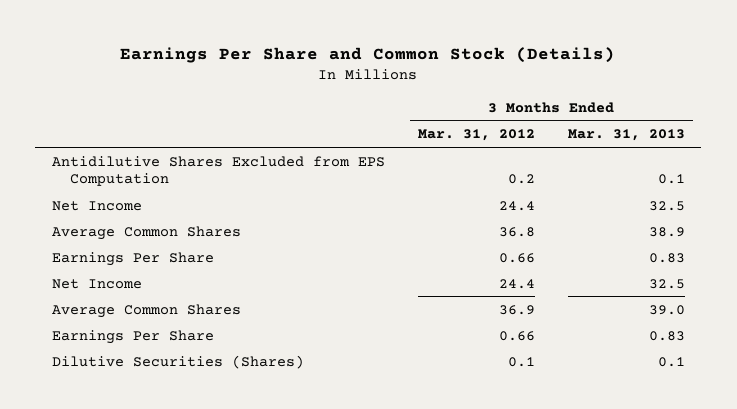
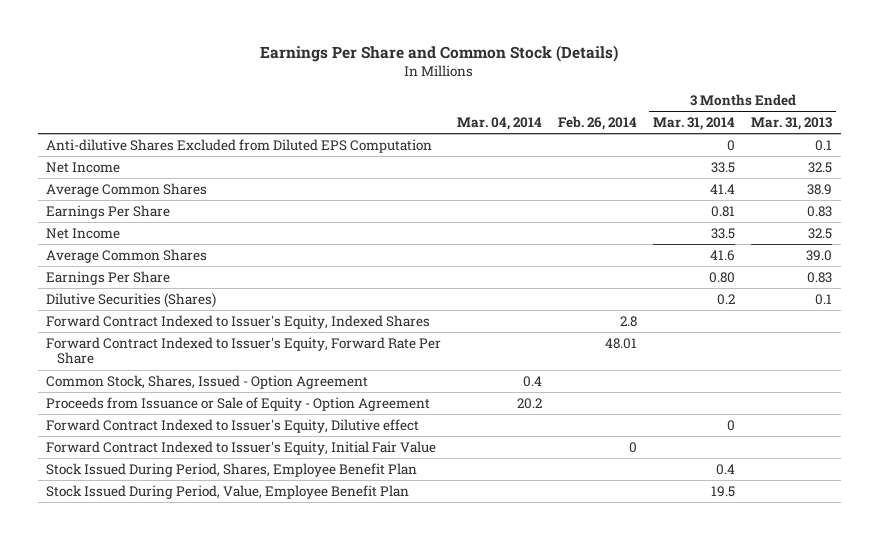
[417,129,535,142] Mar. 31, 2012 -> none
none -> [456,116,542,130] Mar. 04, 2014
none -> [558,115,638,130] Feb. 26, 2014
none -> [653,116,736,130] Mar. 31, 2014
[51,155,385,187] Antidilutive Shares Excluded from EPS Computation -> [45,138,432,153] Anti-dilutive Shares Excluded from Diluted EPS Computation
none -> [45,314,430,329] Forward Contract Indexed to Issuer's Equity, Indexed Shares
none -> [45,336,441,365] Forward Contract Indexed to Issuer's Equity, Forward Rate Per Share
none -> [45,374,368,389] Common Stock, Shares, Issued - Option Agreement
none -> [45,396,430,411] Proceeds from Issuance or Sale of Equity - Option Agreement
none -> [45,418,419,433] Forward Contract Indexed to Issuer's Equity, Dilutive effect
none -> [45,440,436,455] Forward Contract Indexed to Issuer's Equity, Initial Fair Value
none -> [45,462,417,477] Stock Issued During Period, Shares, Employee Benefit Plan
none -> [45,484,409,499] Stock Issued During Period, Value, Employee Benefit Plan

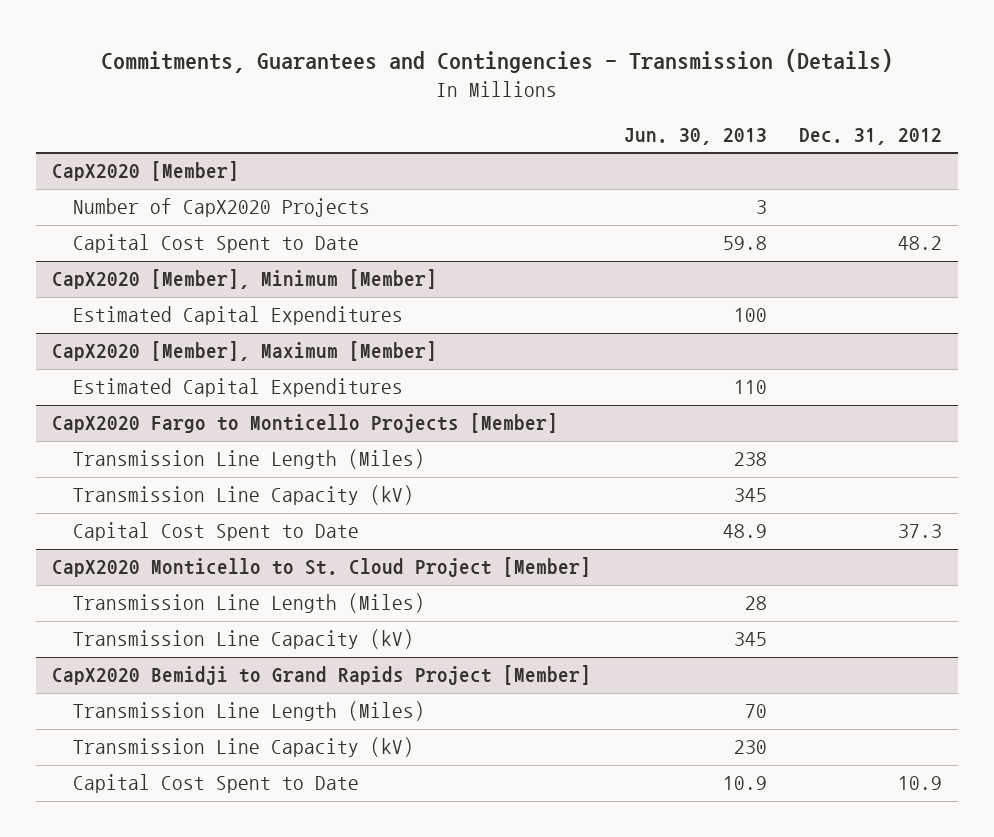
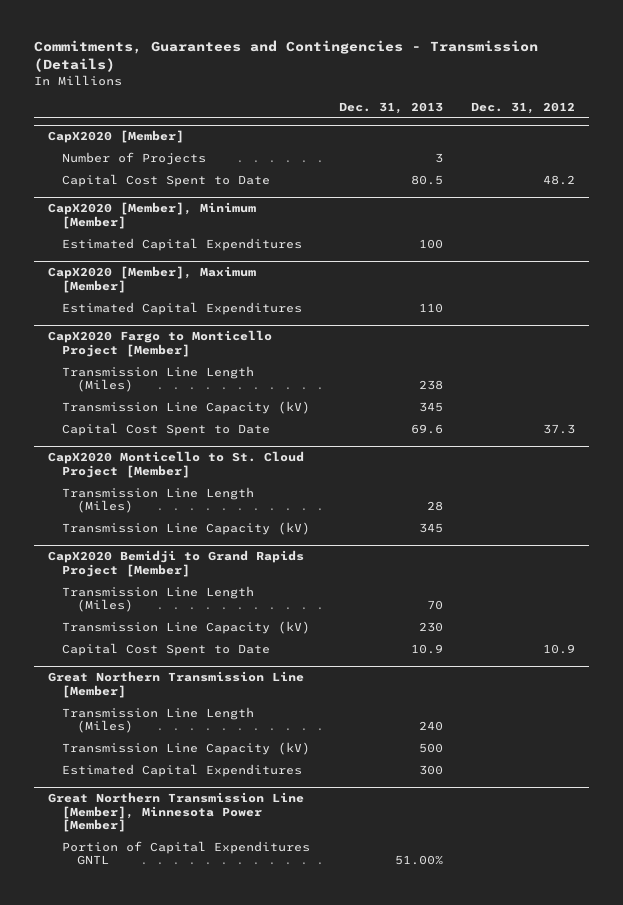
[623,128,767,146] Jun. 30, 2013 -> none
none -> [338,101,443,114] Dec. 31, 2013
[73,198,371,218] Number of CapX2020 Projects -> [62,151,207,165] Number of Projects
[52,413,559,434] CapX2020 Fargo to Monticello Projects [Member] -> [47,330,272,357] CapX2020 Fargo to Monticello Project [Member]
none -> [47,671,304,698] Great Northern Transmission Line [Member]
none -> [62,706,255,734] Transmission Line Length (Miles)
none -> [62,741,311,755] Transmission Line Capacity (kV)
none -> [62,763,303,777] Estimated Capital Expenditures
none -> [47,792,304,833] Great Northern Transmission Line [Member], Minnesota Power [Member]
none -> [62,840,311,866] Portion of Capital Expenditures GNTL

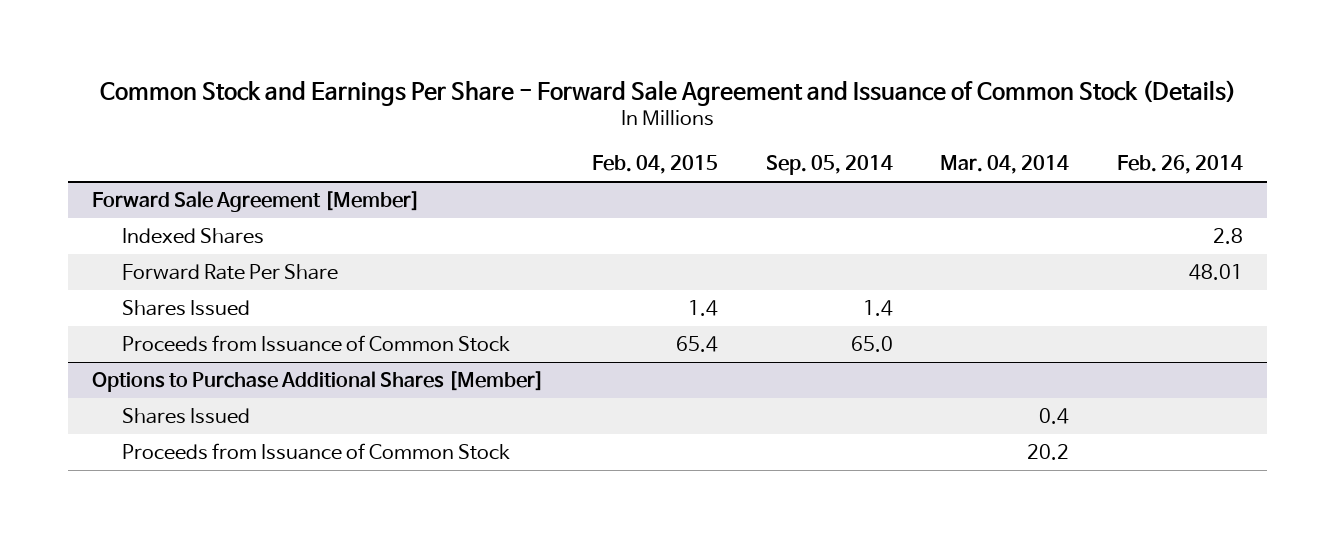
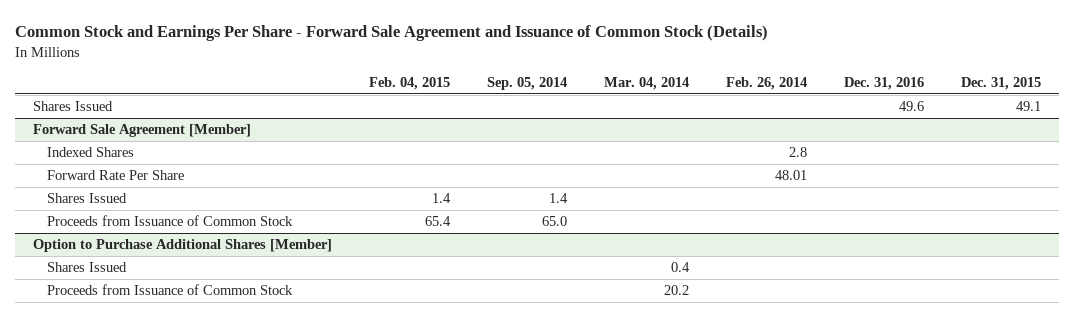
none -> [844,76,925,90] Dec. 31, 2016
none -> [960,76,1041,90] Dec. 31, 2015
none -> [33,101,114,112] Shares Issued
[92,371,545,393] Options to Purchase Additional Shares [Member] -> [33,239,333,253] Option to Purchase Additional Shares [Member]

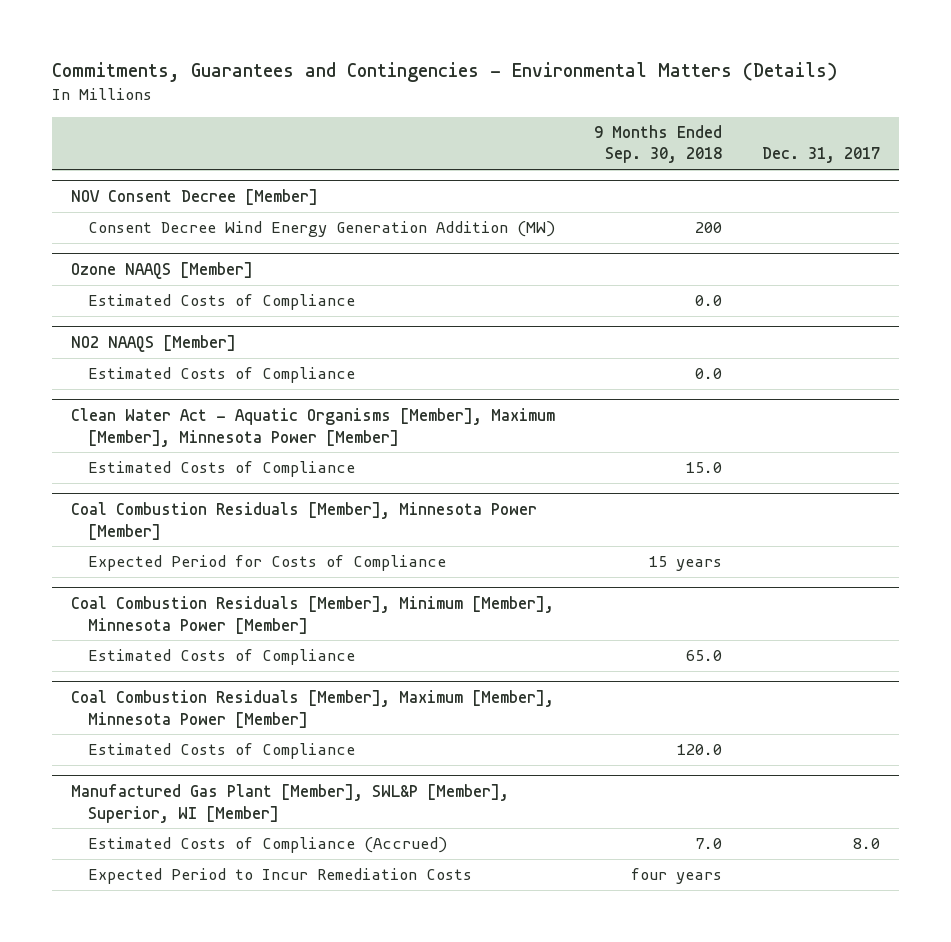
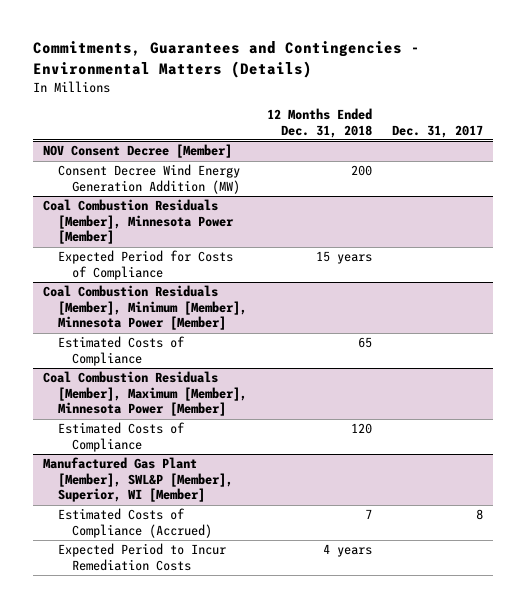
[594,124,723,164] 9 Months Ended Sep. 30, 2018 -> none
none -> [266,108,372,138] 12 Months Ended Dec. 31, 2018
[71,262,254,280] Ozone NAAQS [Member] -> none
[88,294,356,311] Estimated Costs of Compliance -> none
[71,335,237,353] NO2 NAAQS [Member] -> none
[88,367,356,384] Estimated Costs of Compliance -> none
[71,408,556,447] Clean Water Act - Aquatic Organisms [Member], Maximum [Member], Minnesota Power [Member] -> none
[88,461,356,478] Estimated Costs of Compliance -> none
[852,838,880,850] 8.0 -> [475,509,483,521] 8

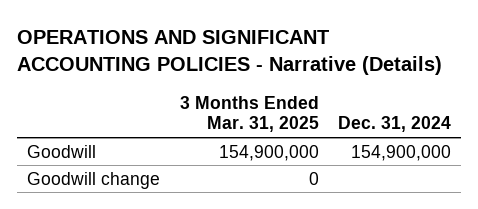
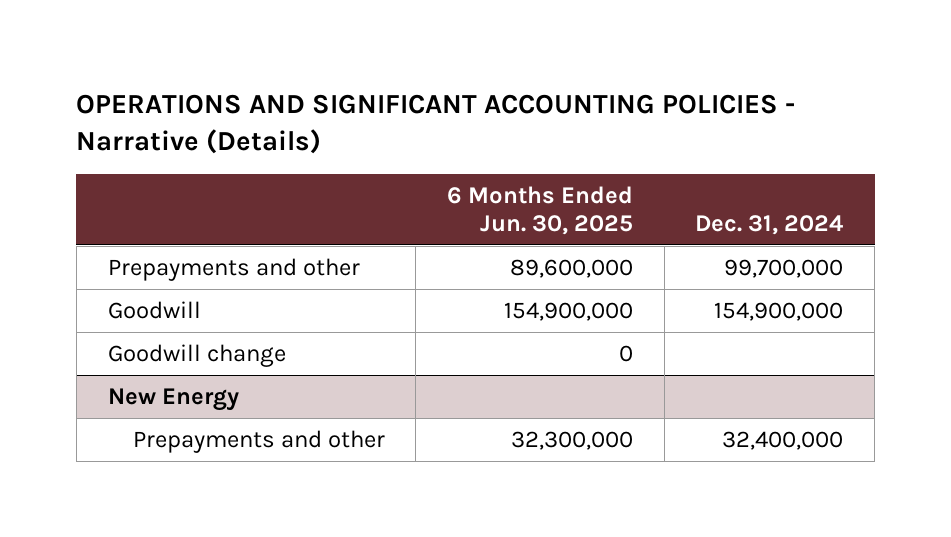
[179,95,319,133] 3 Months Ended Mar. 31, 2025 -> none
none -> [447,185,634,235] 6 Months Ended Jun. 30, 2025
none -> [107,257,360,281] Prepayments and other
none -> [107,387,239,411] New Energy
none -> [132,429,385,453] Prepayments and other

